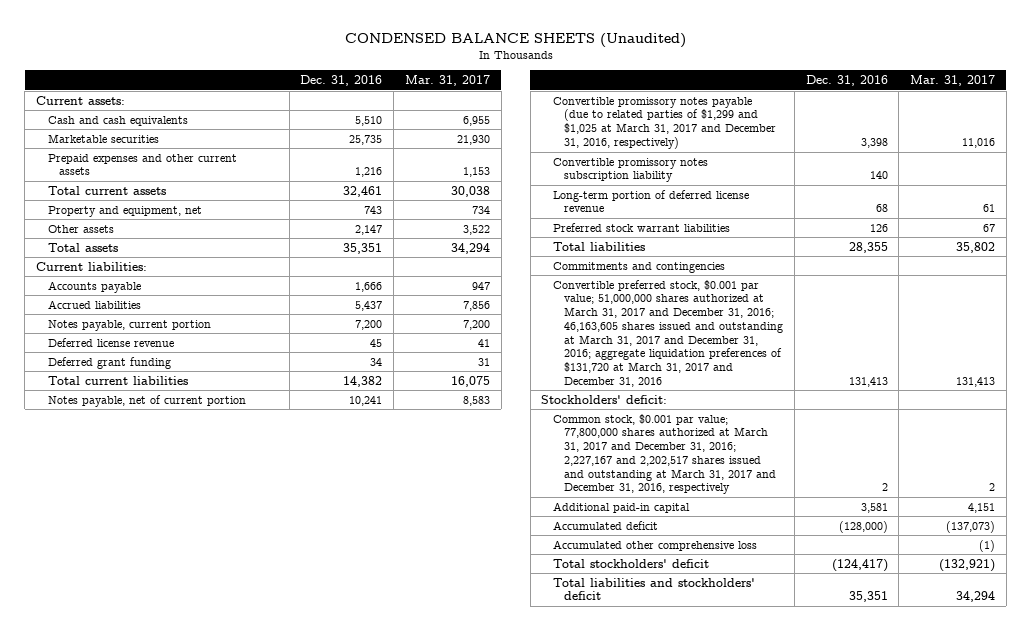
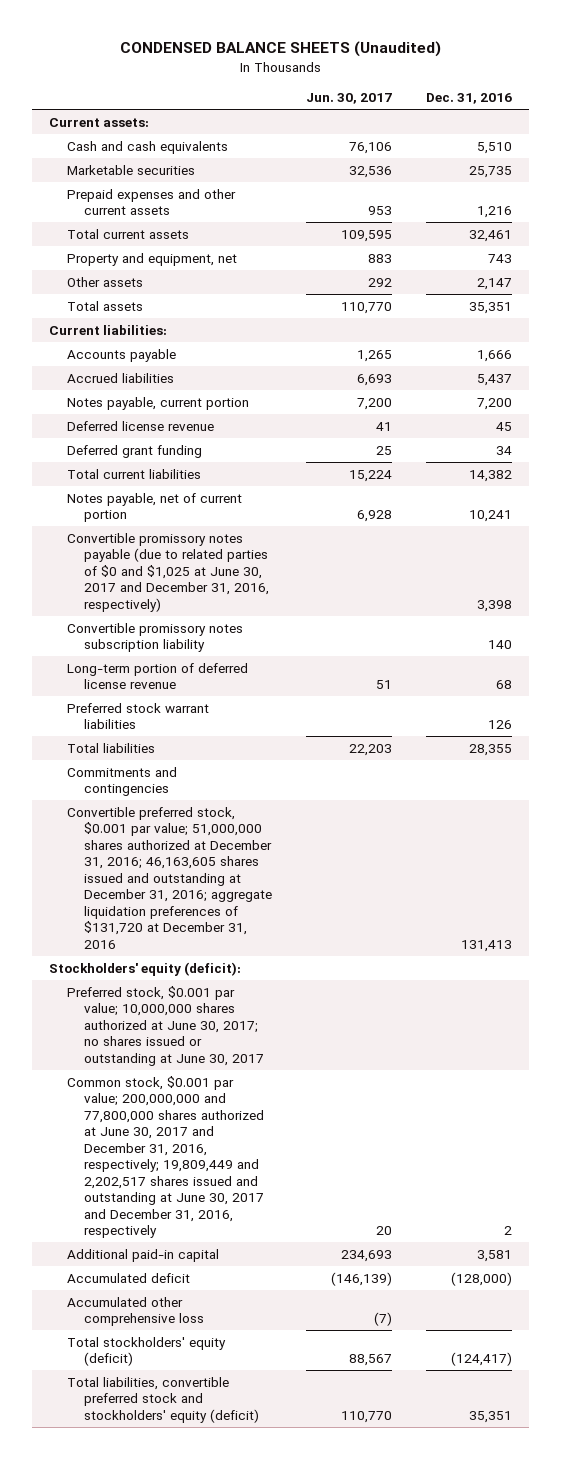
[404,74,490,86] Mar. 31, 2017 -> none
none -> [306,93,393,105] Jun. 30, 2017
[552,96,777,149] Convertible promissory notes payable (due to related parties of $1,299 and $1,025 at March 31, 2017 and December 31, 2016, respectively) -> [66,532,269,612] Convertible promissory notes payable (due to related parties of $0 and $1,025 at June 30, 2017 and December 31, 2016, respectively)
[552,279,784,387] Convertible preferred stock, $0.001 par value; 51,000,000 shares authorized at March 31, 2017 and December 31, 2016; 46,163,605 shares issued and outstanding at March 31, 2017 and December 31, 2016; aggregate liquidation preferences of $131,720 at March 31, 2017 and December 31, 2016 -> [66,806,272,949] Convertible preferred stock, $0.001 par value; 51,000,000 shares authorized at December 31, 2016; 46,163,605 shares issued and outstanding at December 31, 2016; aggregate liquidation preferences of $131,720 at December 31, 2016
[541,394,668,404] Stockholders' deficit: -> [49,961,242,976] Stockholders' equity (deficit):
none -> [66,985,264,1066] Preferred stock, $0.001 par value; 10,000,000 shares authorized at June 30, 2017; no shares issued or outstanding at June 30, 2017
[552,413,777,495] Common stock, $0.001 par value; 77,800,000 shares authorized at March 31, 2017 and December 31, 2016; 2,227,167 and 2,202,517 shares issued and outstanding at March 31, 2017 and December 31, 2016, respectively -> [66,1075,264,1239] Common stock, $0.001 par value; 200,000,000 and 77,800,000 shares authorized at June 30, 2017 and December 31, 2016, respectively; 19,809,449 and 2,202,517 shares issued and outstanding at June 30, 2017 and December 31, 2016, respectively
[552,558,709,568] Total stockholders' deficit -> [66,1336,226,1367] Total stockholders' equity (deficit)
[552,577,755,601] Total liabilities and stockholders' deficit -> [66,1376,259,1423] Total liabilities, convertible preferred stock and stockholders' equity (deficit)

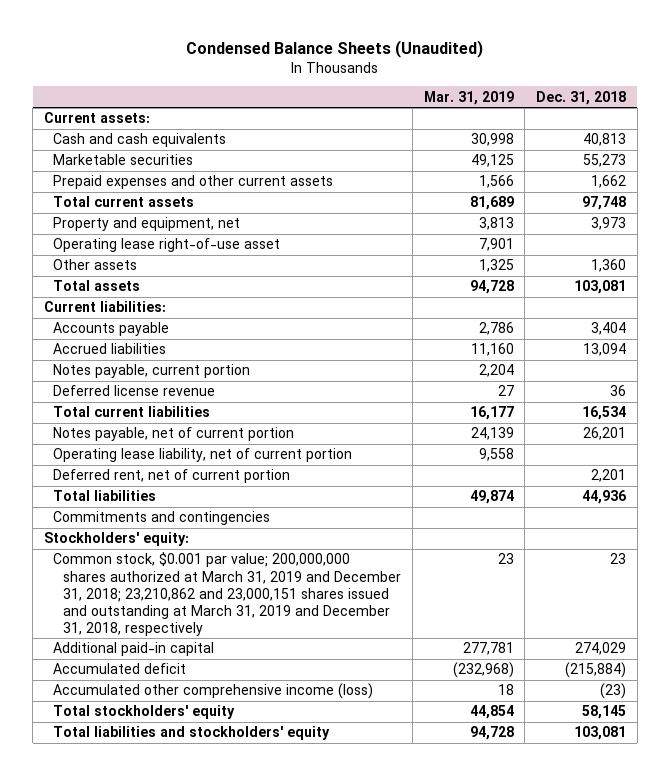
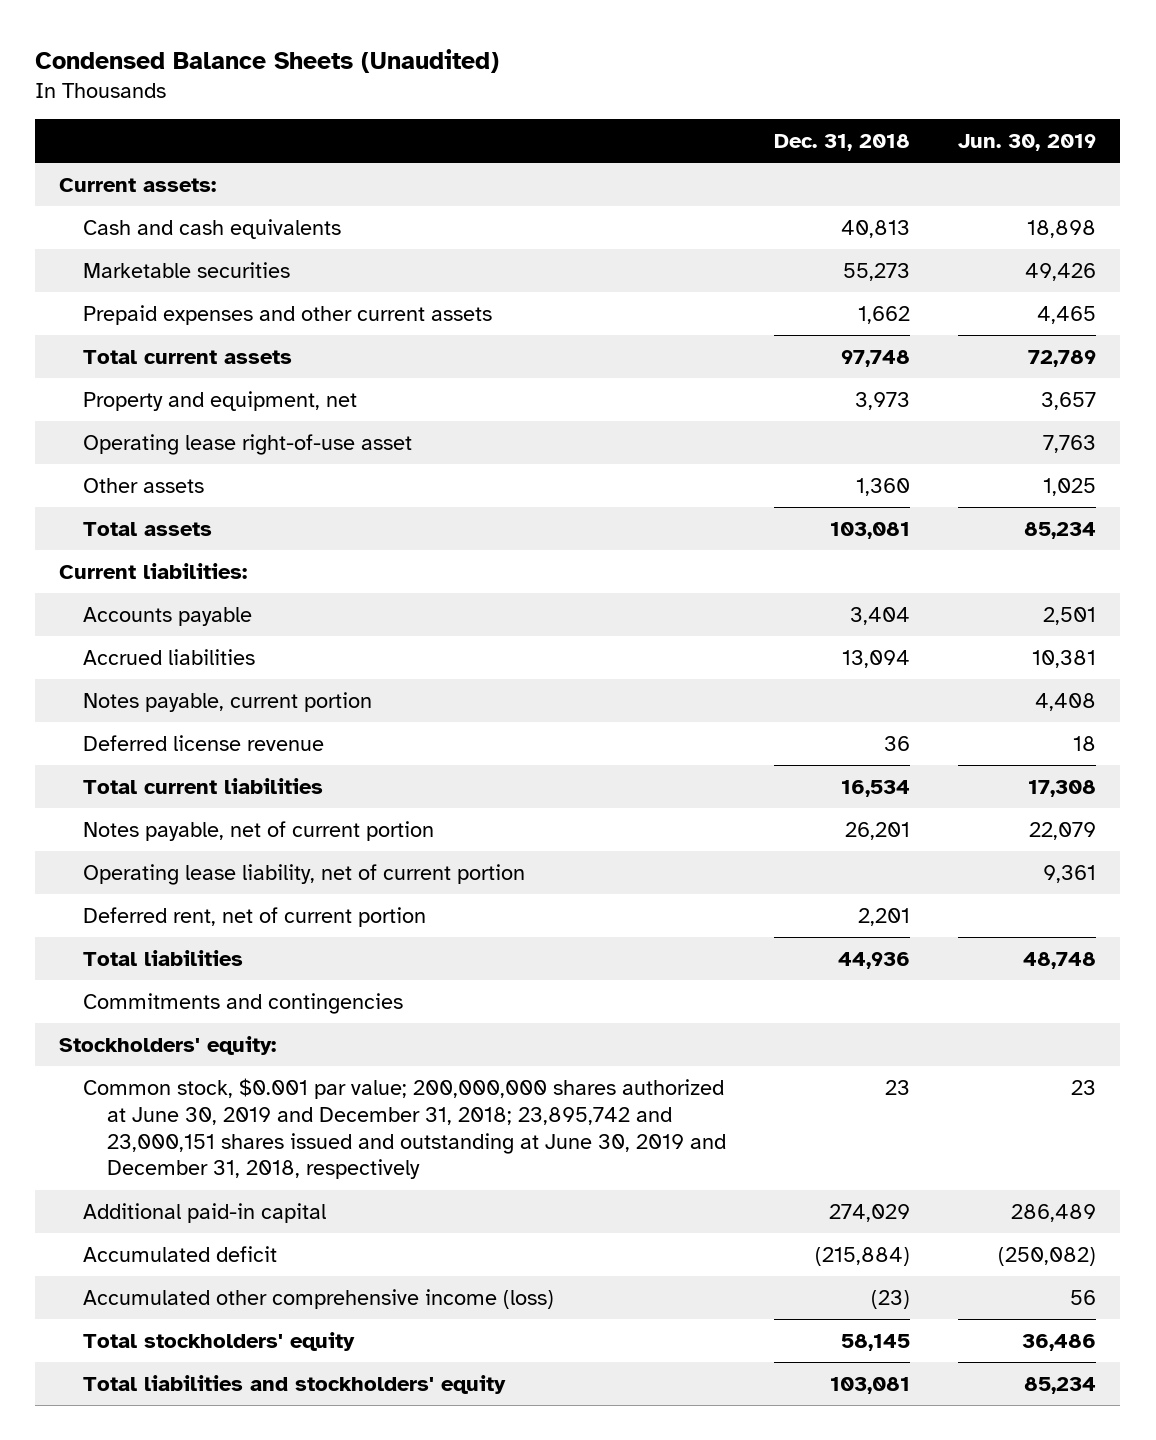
[423,90,514,105] Mar. 31, 2019 -> none
none -> [958,134,1097,152] Jun. 30, 2019
[53,552,402,636] Common stock, $0.001 par value; 200,000,000 shares authorized at March 31, 2019 and December 31, 2018; 23,210,862 and 23,000,151 shares issued and outstanding at March 31, 2019 and December 31, 2018, respectively -> [83,1077,726,1180] Common stock, $0.001 par value; 200,000,000 shares authorized at June 30, 2019 and December 31, 2018; 23,895,742 and 23,000,151 shares issued and outstanding at June 30, 2019 and December 31, 2018, respectively

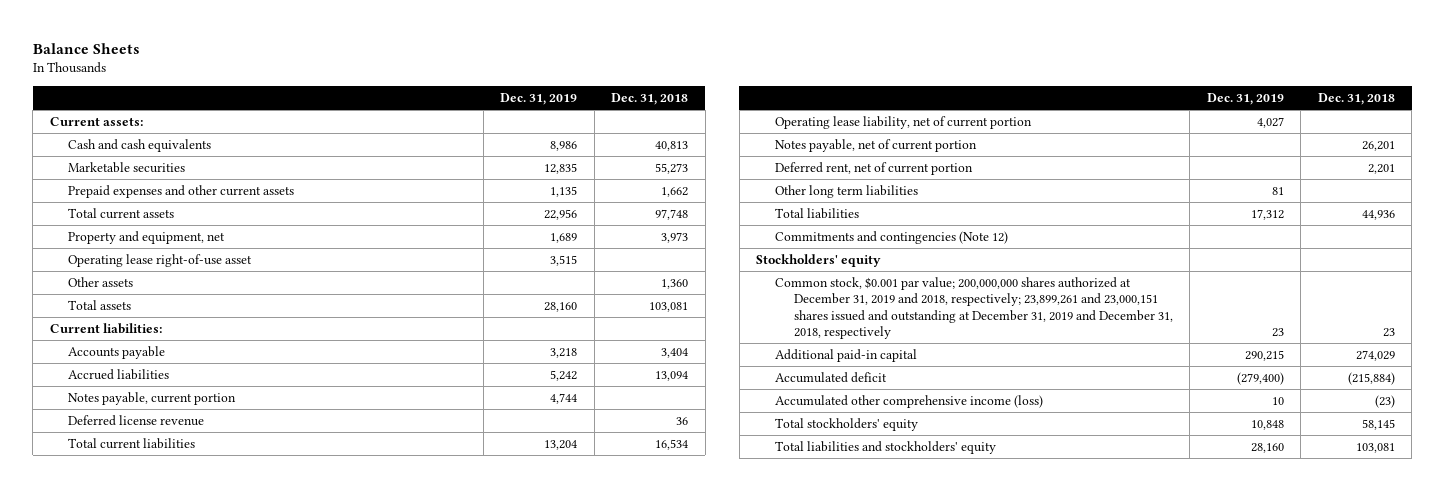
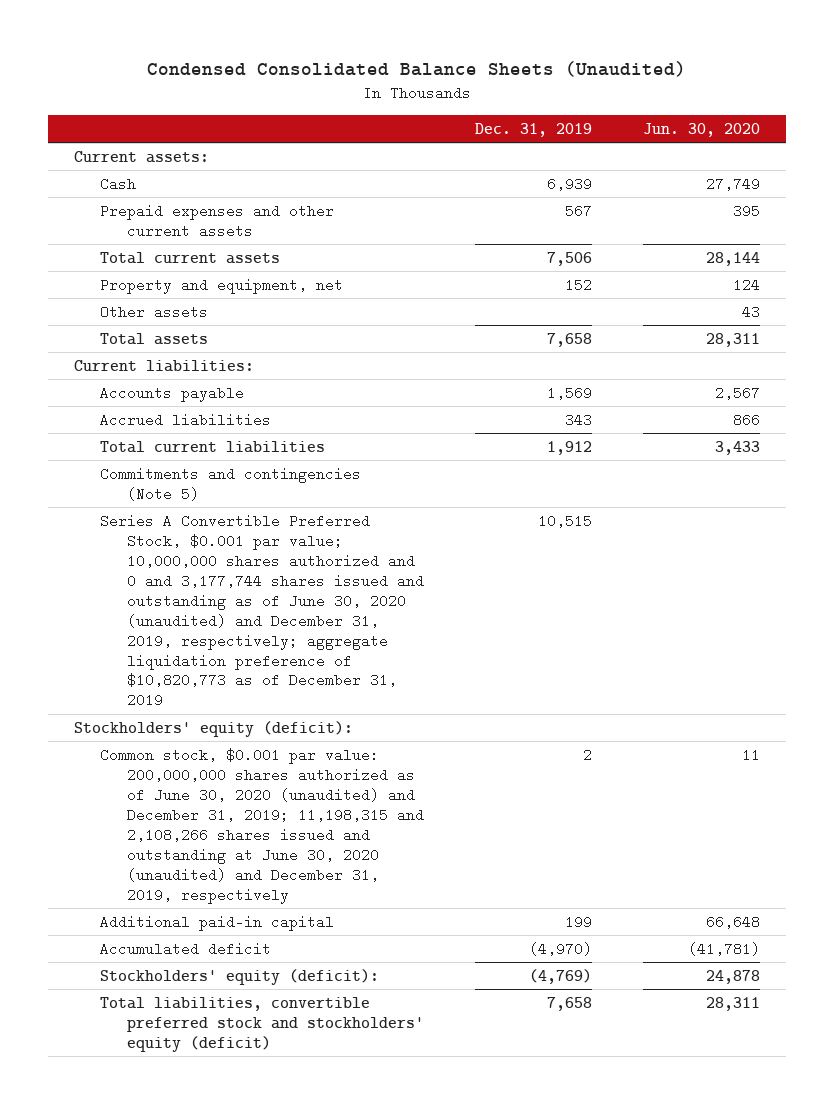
[32,42,140,54] Balance Sheets -> [146,60,686,77] Condensed Consolidated Balance Sheets (Unaudited)
[611,92,689,105] Dec. 31, 2018 -> none
none -> [643,122,761,137] Jun. 30, 2020
[68,162,186,174] Marketable securities -> none
[68,254,253,268] Operating lease right-of-use asset -> none
[68,139,212,153] Cash and cash equivalents -> [100,176,137,191] Cash
[550,141,578,152] 8,986 -> [547,176,593,191] 6,939
[550,186,578,198] 1,135 -> [565,203,593,218] 567
[544,209,578,221] 22,956 -> [547,251,593,266] 7,506
[550,233,578,244] 1,689 -> [565,277,593,292] 152
[544,302,578,313] 28,160 -> [547,332,593,347] 7,658
[68,392,237,406] Notes payable, current portion -> none
[68,415,205,427] Deferred license revenue -> none
[774,116,1032,130] Operating lease liability, net of current portion -> none
[774,139,977,153] Notes payable, net of current portion -> none
[774,162,973,176] Deferred rent, net of current portion -> none
[774,185,918,199] Other long term liabilities -> none
[774,208,859,220] Total liabilities -> none
[774,395,1043,409] Accumulated other comprehensive income (loss) -> none
[550,348,578,359] 3,218 -> [547,385,593,400] 1,569
[550,370,578,382] 5,242 -> [565,412,593,427] 343
[544,440,578,451] 13,204 -> [547,440,593,455] 1,912
[774,231,1008,245] Commitments and contingencies (Note 12) -> [100,466,362,501] Commitments and contingencies (Note 5)
none -> [100,513,425,708] Series A Convertible Preferred Stock, $0.001 par value; 10,000,000 shares authorized and 0 and 3,177,744 shares issued and outstanding as of June 30, 2020 (unaudited) and December 31, 2019, respectively; aggregate liquidation preference of $10,820,773 as of December 31, 2019
[756,254,882,268] Stockholders' equity -> [73,720,353,737] Stockholders' equity (deficit):
[774,277,1173,339] Common stock, $0.001 par value; 200,000,000 shares authorized at December 31, 2019 and 2018, respectively; 23,899,261 and 23,000,151 shares issued and outstanding at December 31, 2019 and December 31, 2018, respectively -> [100,747,425,904] Common stock, $0.001 par value: 200,000,000 shares authorized as of June 30, 2020 (unaudited) and December 31, 2019; 11,198,315 and 2,108,266 shares issued and outstanding at June 30, 2020 (unaudited) and December 31, 2019, respectively
[1271,327,1284,337] 23 -> [583,747,593,762] 2
[1244,350,1284,362] 290,215 -> [565,914,593,929] 199
[1236,372,1284,386] (279,400) -> [529,941,593,956] (4,970)
[774,418,918,432] Total stockholders' equity -> [100,968,380,985] Stockholders' equity (deficit):
[1250,420,1284,431] 10,848 -> [529,968,593,984] (4,769)
[774,441,996,455] Total liabilities and stockholders' equity -> [100,996,425,1052] Total liabilities, convertible preferred stock and stockholders' equity (deficit)
[1250,443,1284,454] 28,160 -> [547,996,593,1011] 7,658

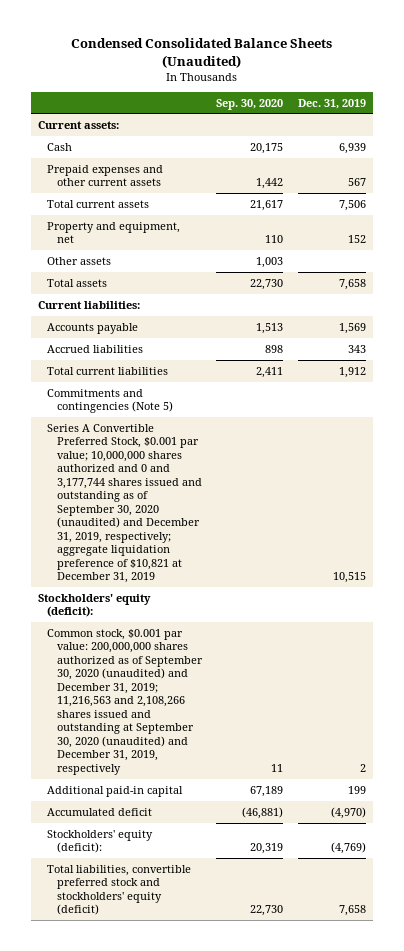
[643,122,761,137] Jun. 30, 2020 -> none
none -> [216,98,284,110] Sep. 30, 2020
[100,513,425,708] Series A Convertible Preferred Stock, $0.001 par value; 10,000,000 shares authorized and 0 and 3,177,744 shares issued and outstanding as of June 30, 2020 (unaudited) and December 31, 2019, respectively; aggregate liquidation preference of $10,820,773 as of December 31, 2019 -> [47,423,202,584] Series A Convertible Preferred Stock, $0.001 par value; 10,000,000 shares authorized and 0 and 3,177,744 shares issued and outstanding as of September 30, 2020 (unaudited) and December 31, 2019, respectively; aggregate liquidation preference of $10,821 at December 31, 2019
[100,747,425,904] Common stock, $0.001 par value: 200,000,000 shares authorized as of June 30, 2020 (unaudited) and December 31, 2019; 11,198,315 and 2,108,266 shares issued and outstanding at June 30, 2020 (unaudited) and December 31, 2019, respectively -> [47,628,203,775] Common stock, $0.001 par value: 200,000,000 shares authorized as of September 30, 2020 (unaudited) and December 31, 2019; 11,216,563 and 2,108,266 shares issued and outstanding at September 30, 2020 (unaudited) and December 31, 2019, respectively

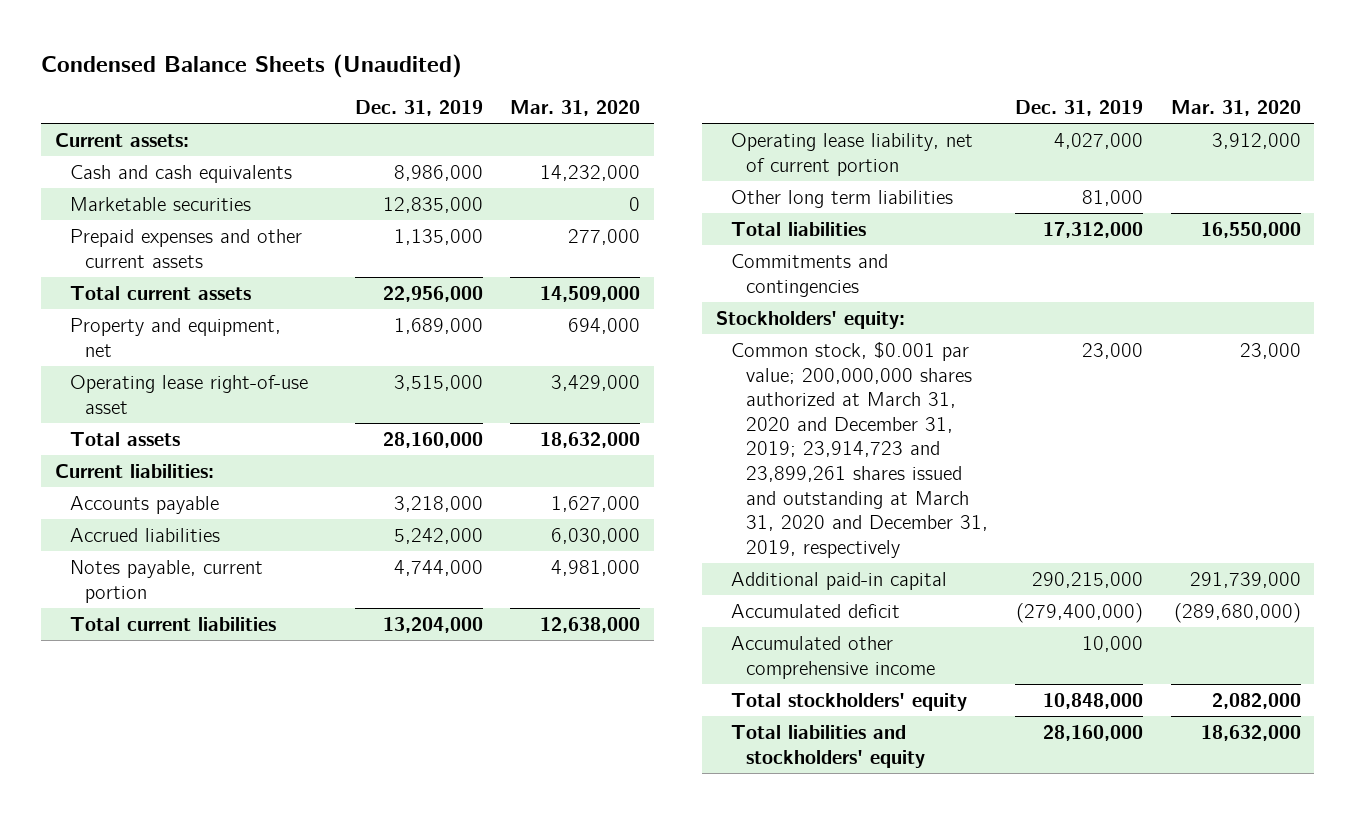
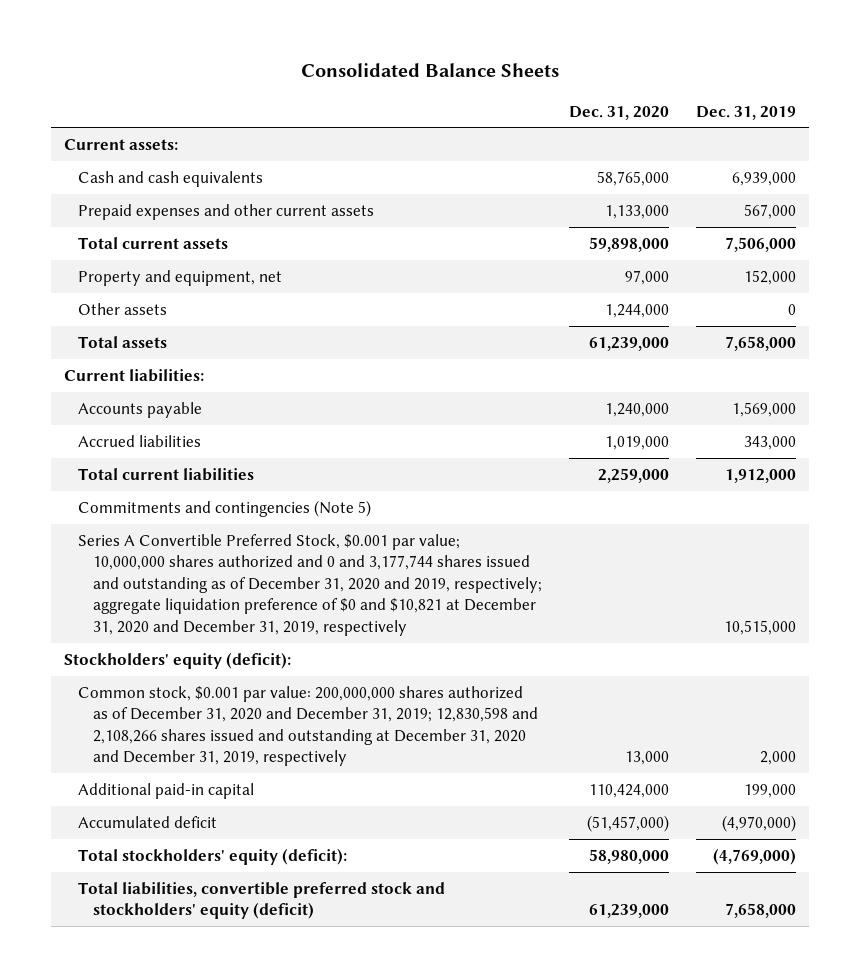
[41,53,463,78] Condensed Balance Sheets (Unaudited) -> [300,63,559,78] Consolidated Balance Sheets
[510,99,641,116] Mar. 31, 2020 -> none
none -> [568,105,669,120] Dec. 31, 2020
[70,196,252,211] Marketable securities -> none
[70,374,309,414] Operating lease right-of-use asset -> none
[393,164,483,181] 8,986,000 -> [731,171,796,186] 6,939,000
[393,228,483,245] 1,135,000 -> [743,203,796,219] 567,000
[382,285,483,302] 22,956,000 -> [724,236,796,252] 7,506,000
[393,317,483,334] 1,689,000 -> [743,269,796,285] 152,000
none -> [78,302,168,315] Other assets
[382,431,483,448] 28,160,000 -> [724,335,796,351] 7,658,000
[70,559,264,603] Notes payable, current portion -> none
[730,132,973,176] Operating lease liability, net of current portion -> none
[730,189,953,208] Other long term liabilities -> none
[730,221,866,236] Total liabilities -> none
[730,635,935,679] Accumulated other comprehensive income -> none
[393,495,483,512] 3,218,000 -> [731,401,796,417] 1,569,000
[393,527,483,544] 5,242,000 -> [743,435,796,450] 343,000
[382,616,483,633] 13,204,000 -> [724,468,796,483] 1,912,000
[730,253,888,297] Commitments and contingencies -> [78,499,372,517] Commitments and contingencies (Note 5)
none -> [78,533,542,636] Series A Convertible Preferred Stock, $0.001 par value; 10,000,000 shares authorized and 0 and 3,177,744 shares issued and outstanding as of December 31, 2020 and 2019, respectively; aggregate liquidation preference of $0 and $10,821 at December 31, 2020 and December 31, 2019, respectively
[715,310,905,329] Stockholders' equity: -> [64,651,292,669] Stockholders' equity (deficit):
[730,341,988,558] Common stock, $0.001 par value; 200,000,000 shares authorized at March 31, 2020 and December 31, 2019; 23,914,723 and 23,899,261 shares issued and outstanding at March 31, 2020 and December 31, 2019, respectively -> [78,685,538,767] Common stock, $0.001 par value: 200,000,000 shares authorized as of December 31, 2020 and December 31, 2019; 12,830,598 and 2,108,266 shares issued and outstanding at December 31, 2020 and December 31, 2019, respectively
[1082,342,1144,359] 23,000 -> [759,751,796,766] 2,000
[1032,571,1144,588] 290,215,000 -> [743,783,796,798] 199,000
[1016,602,1144,623] (279,400,000) -> [721,814,796,832] (4,970,000)
[730,692,967,711] Total stockholders' equity -> [78,847,348,865] Total stockholders' equity (deficit):
[1043,692,1144,709] 10,848,000 -> [712,847,796,865] (4,769,000)
[730,724,925,768] Total liabilities and stockholders' equity -> [78,881,446,920] Total liabilities, convertible preferred stock and stockholders' equity (deficit)
[1043,724,1144,741] 28,160,000 -> [724,903,796,919] 7,658,000

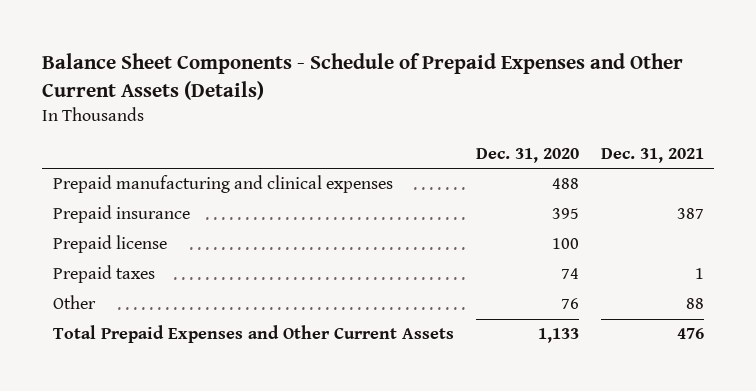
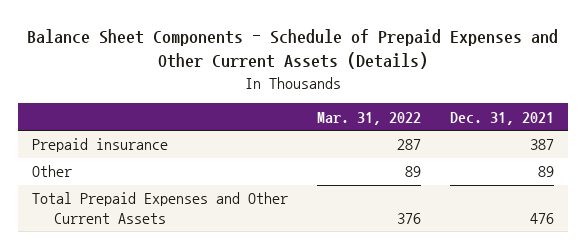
[475,147,579,163] Dec. 31, 2020 -> none
none -> [316,111,421,125] Mar. 31, 2022
[52,175,393,194] Prepaid manufacturing and clinical expenses -> none
[52,235,167,254] Prepaid license -> none
[52,265,155,284] Prepaid taxes -> none
[685,298,704,310] 88 -> [537,166,554,178] 89

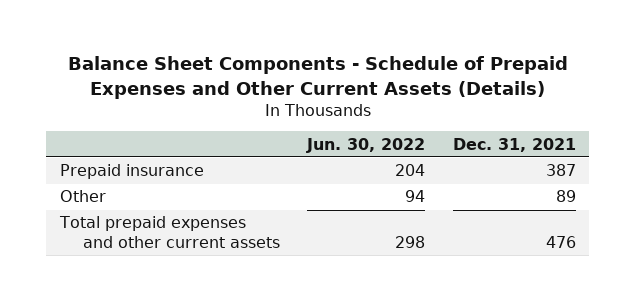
[316,111,421,125] Mar. 31, 2022 -> none
none -> [306,137,426,153] Jun. 30, 2022
[32,192,289,224] Total Prepaid Expenses and Other Current Assets -> [58,216,280,248] Total prepaid expenses and other current assets

